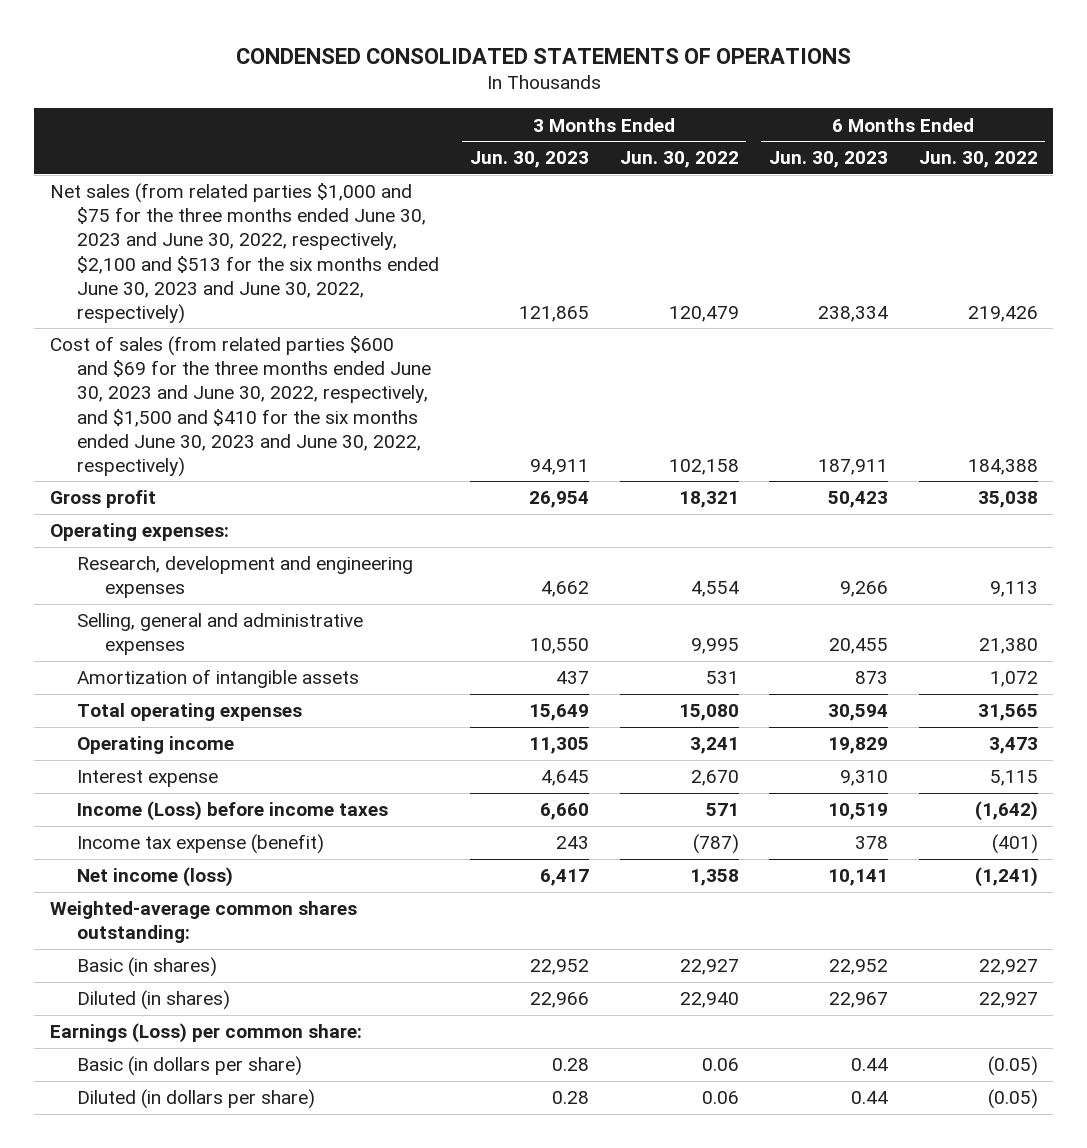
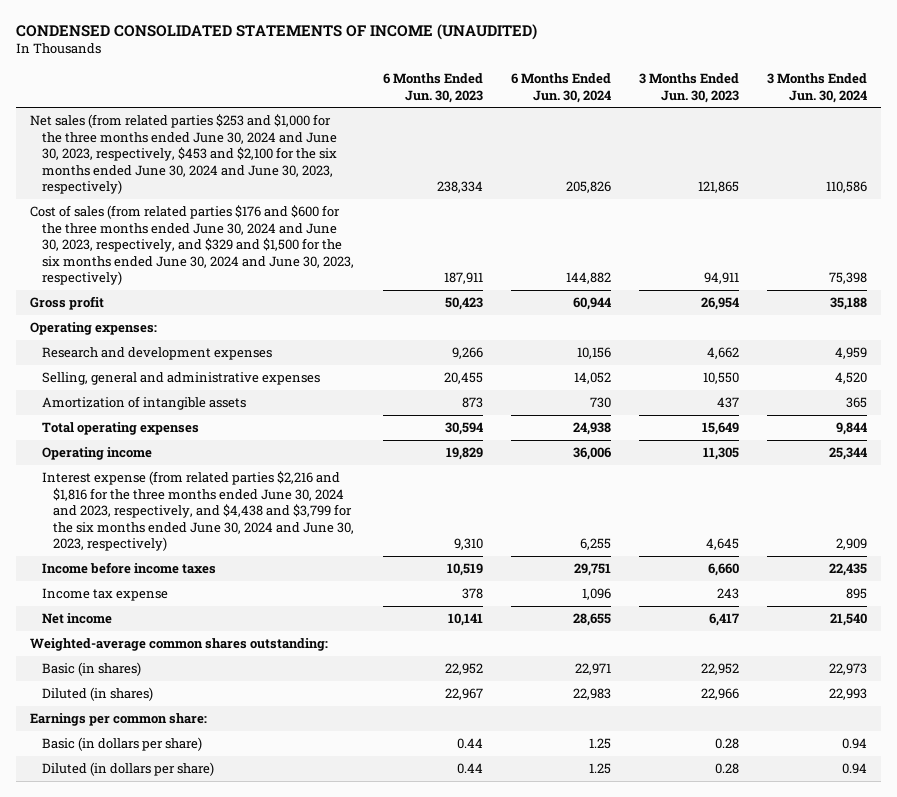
[235,47,851,64] CONDENSED CONSOLIDATED STATEMENTS OF OPERATIONS -> [15,23,537,40] CONDENSED CONSOLIDATED STATEMENTS OF INCOME (UNAUDITED)
[619,151,739,169] Jun. 30, 2022 -> none
[918,151,1038,169] Jun. 30, 2022 -> none
none -> [510,73,611,103] 6 Months Ended Jun. 30, 2024
none -> [766,73,867,103] 3 Months Ended Jun. 30, 2024
[49,183,440,324] Net sales (from related parties $1,000 and $75 for the three months ended June 30, 2023 and June 30, 2022, respectively, $2,100 and $513 for the six months ended June 30, 2023 and June 30, 2022, respectively) -> [29,114,337,195] Net sales (from related parties $253 and $1,000 for the three months ended June 30, 2024 and June 30, 2023, respectively, $453 and $2,100 for the six months ended June 30, 2024 and June 30, 2023, respectively)
[49,336,432,477] Cost of sales (from related parties $600 and $69 for the three months ended June 30, 2023 and June 30, 2022, respectively, and $1,500 and $410 for the six months ended June 30, 2023 and June 30, 2022, respectively) -> [29,205,354,286] Cost of sales (from related parties $176 and $600 for the three months ended June 30, 2024 and June 30, 2023, respectively, and $329 and $1,500 for the six months ended June 30, 2024 and June 30, 2023, respectively)
[77,556,414,599] Research, development and engineering expenses -> [41,347,272,361] Research and development expenses
[77,770,219,788] Interest expense -> [41,471,355,552] Interest expense (from related parties $2,216 and $1,816 for the three months ended June 30, 2024 and 2023, respectively, and $4,438 and $3,799 for the six months ended June 30, 2024 and June 30, 2023, respectively)
[77,801,389,822] Income (Loss) before income taxes -> [41,562,216,575] Income before income taxes
[77,834,325,855] Income tax expense (benefit) -> [41,588,168,602] Income tax expense
[77,867,234,888] Net income (loss) -> [41,613,112,625] Net income
[49,1023,362,1044] Earnings (Loss) per common share: -> [29,713,207,727] Earnings per common share:

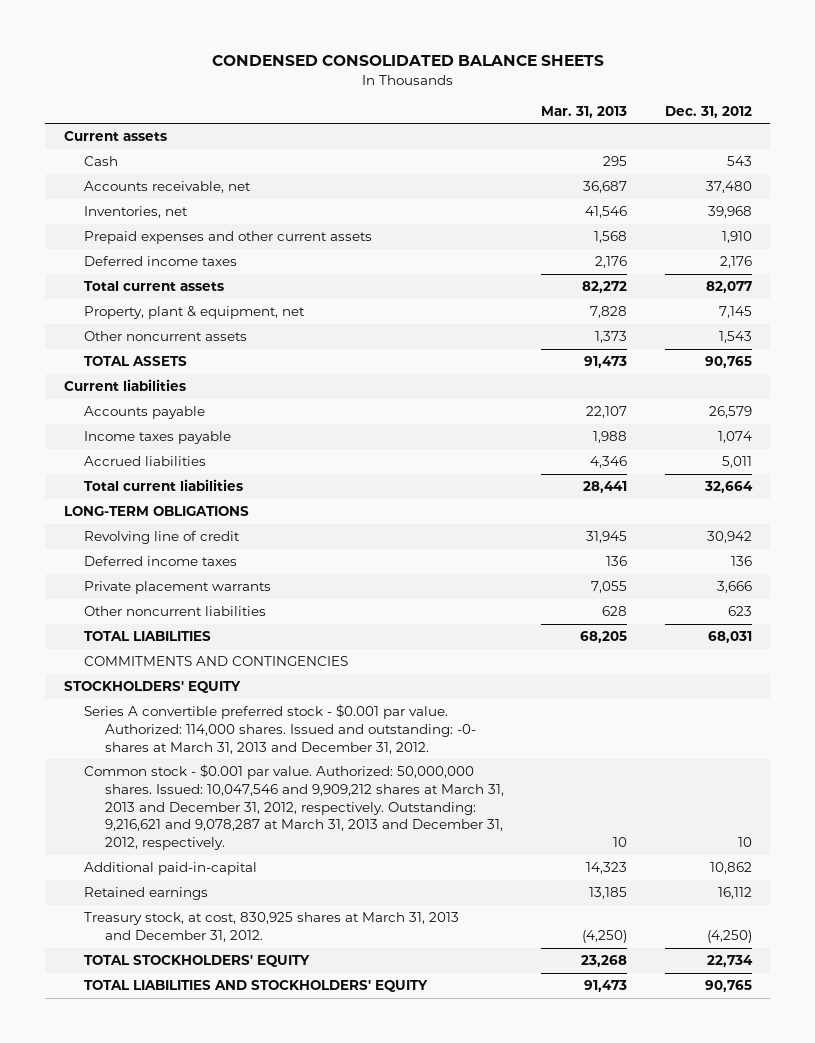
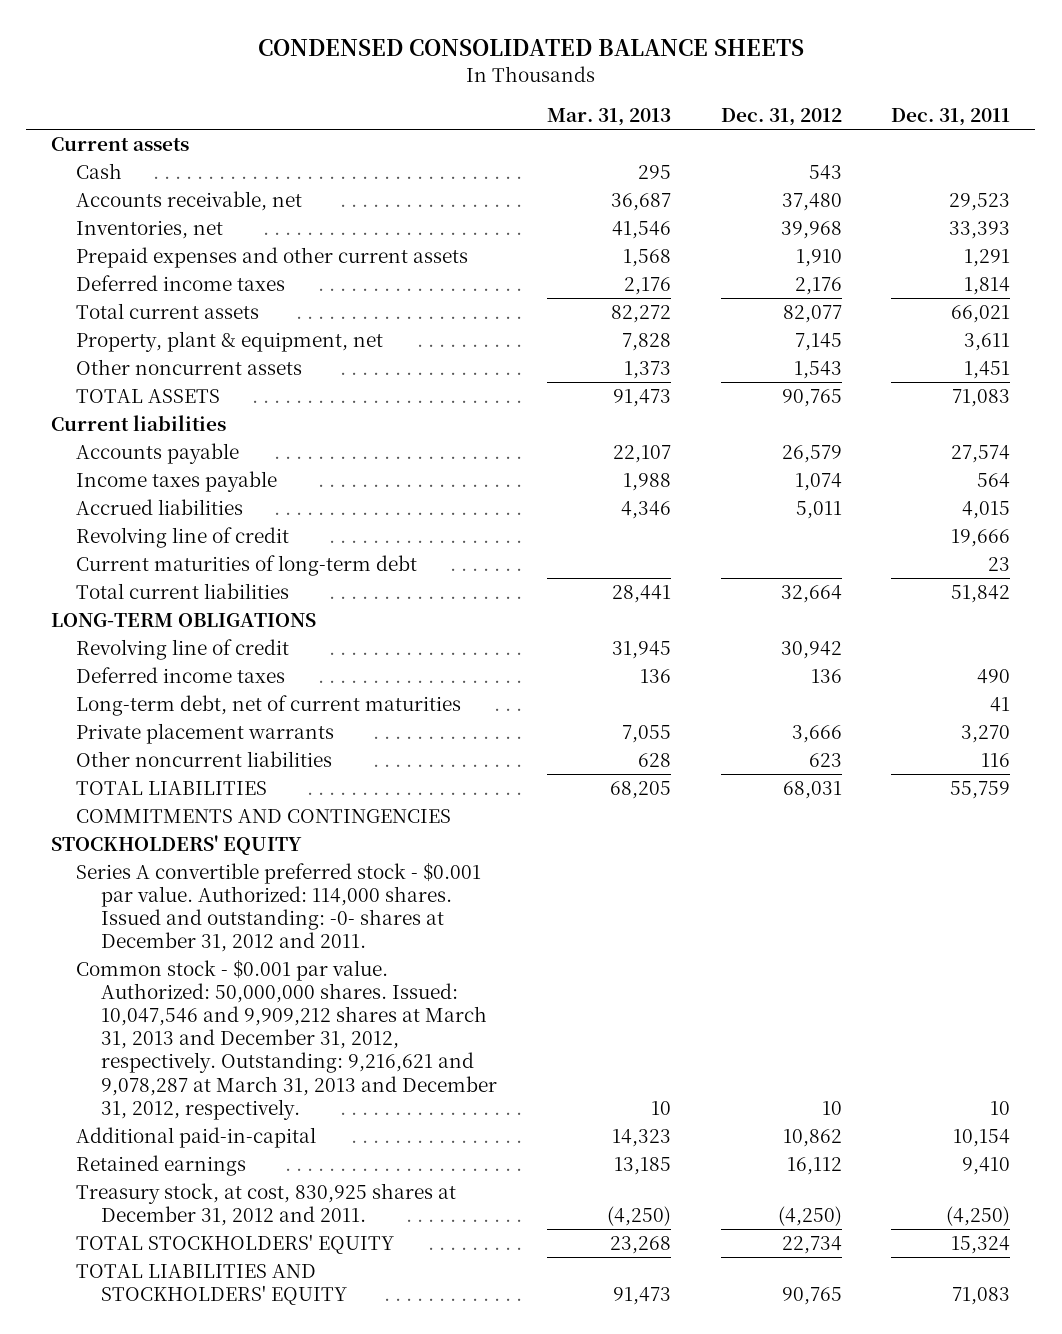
none -> [891,108,1011,127] Dec. 31, 2011
none -> [76,526,290,548] Revolving line of credit
none -> [76,554,418,576] Current maturities of long-term debt
none -> [76,694,462,716] Long-term debt, net of current maturities
[84,704,476,754] Series A convertible preferred stock - $0.001 par value. Authorized: 114,000 shares. Issued and outstanding: -0- shares at March 31, 2013 and December 31, 2012. -> [76,862,482,953] Series A convertible preferred stock - $0.001 par value. Authorized: 114,000 shares. Issued and outstanding: -0- shares at December 31, 2012 and 2011.
[84,912,460,942] Treasury stock, at cost, 830,925 shares at March 31, 2013 and December 31, 2012. -> [76,1182,457,1227] Treasury stock, at cost, 830,925 shares at December 31, 2012 and 2011.

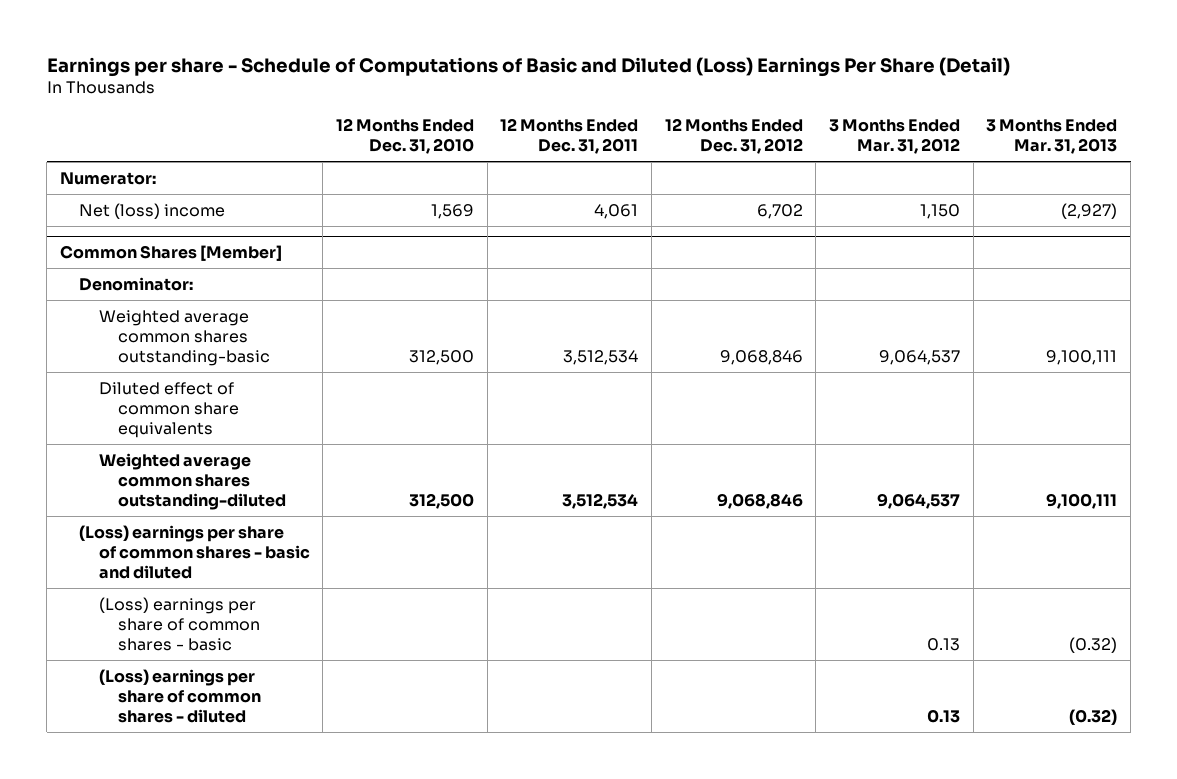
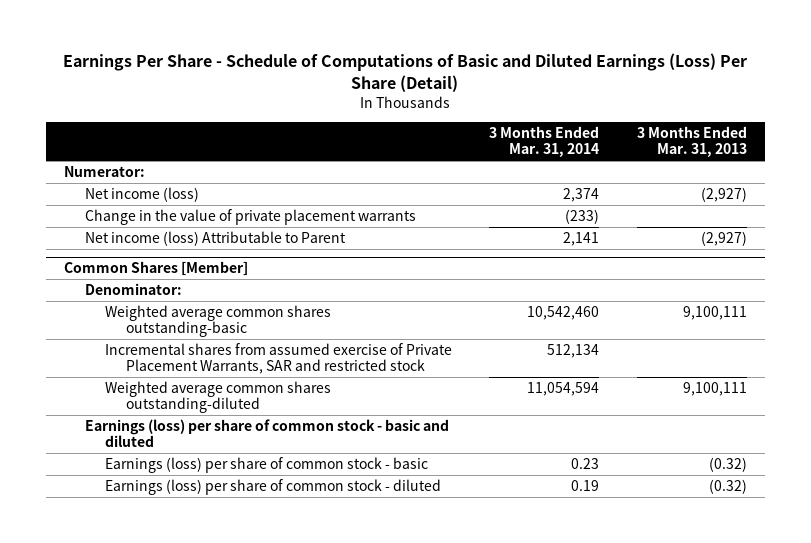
[46,56,1010,77] Earnings per share - Schedule of Computations of Basic and Diluted (Loss) Earnings Per Share (Detail) -> [63,53,748,92] Earnings Per Share - Schedule of Computations of Basic and Diluted Earnings (Loss) Per Share (Detail)
[336,117,475,155] 12 Months Ended Dec. 31, 2010 -> none
[500,117,639,155] 12 Months Ended Dec. 31, 2011 -> none
[664,117,803,155] 12 Months Ended Dec. 31, 2012 -> none
[829,118,961,155] 3 Months Ended Mar. 31, 2012 -> none
none -> [489,125,600,158] 3 Months Ended Mar. 31, 2014
[79,202,226,219] Net (loss) income -> [84,187,199,203] Net income (loss)
none -> [84,209,416,226] Change in the value of private placement warrants
none -> [84,231,346,247] Net income (loss) Attributable to Parent
[98,381,240,438] Diluted effect of common share equivalents -> none
none -> [105,343,453,375] Incremental shares from assumed exercise of Private Placement Warrants, SAR and restricted stock
[79,524,310,579] (Loss) earnings per share of common shares - basic and diluted -> [84,419,449,448] Earnings (loss) per share of common stock - basic and diluted
[98,596,261,651] (Loss) earnings per share of common shares - basic -> [105,457,429,474] Earnings (loss) per share of common stock - basic
[98,668,262,723] (Loss) earnings per share of common shares - diluted -> [105,479,442,496] Earnings (loss) per share of common stock - diluted

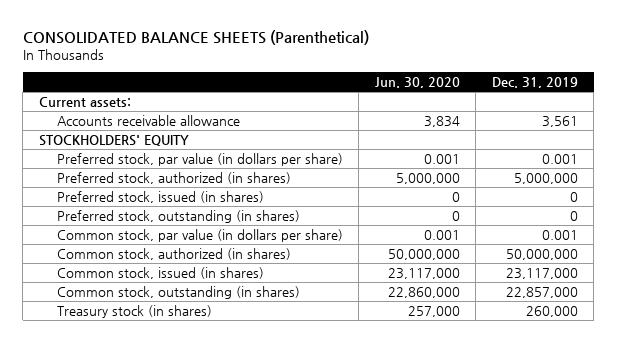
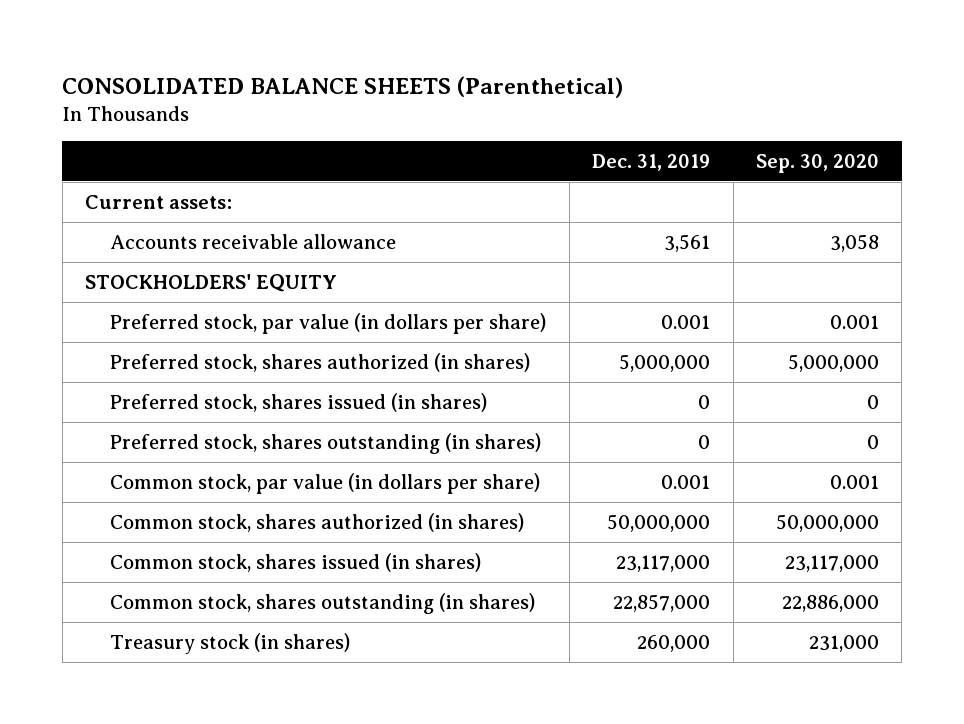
[374,76,460,88] Jun. 30, 2020 -> none
none -> [755,153,879,173] Sep. 30, 2020
[56,172,291,185] Preferred stock, authorized (in shares) -> [110,352,531,372] Preferred stock, shares authorized (in shares)
[56,191,264,204] Preferred stock, issued (in shares) -> [110,392,488,412] Preferred stock, shares issued (in shares)
[56,210,300,224] Preferred stock, outstanding (in shares) -> [110,432,542,454] Preferred stock, shares outstanding (in shares)
[56,248,291,261] Common stock, authorized (in shares) -> [110,512,525,532] Common stock, shares authorized (in shares)
[56,267,264,280] Common stock, issued (in shares) -> [110,552,482,572] Common stock, shares issued (in shares)
[56,286,300,300] Common stock, outstanding (in shares) -> [110,592,536,614] Common stock, shares outstanding (in shares)

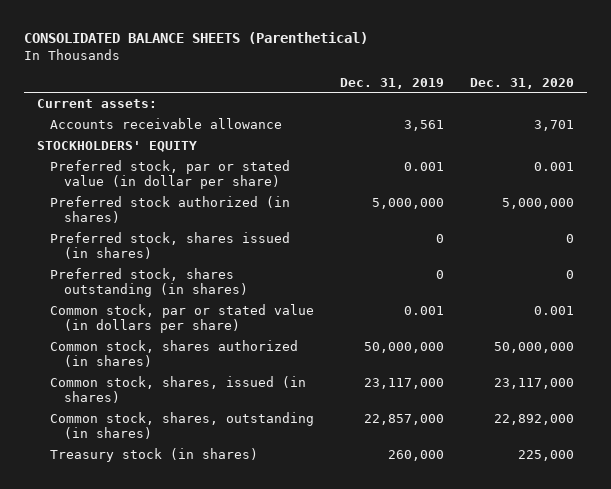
[755,153,879,173] Sep. 30, 2020 -> none
none -> [470,77,575,89] Dec. 31, 2020
[110,312,547,334] Preferred stock, par value (in dollars per share) -> [50,159,291,190] Preferred stock, par or stated value (in dollar per share)
[110,352,531,372] Preferred stock, shares authorized (in shares) -> [50,195,291,224] Preferred stock authorized (in shares)
[110,472,541,494] Common stock, par value (in dollars per share) -> [50,303,315,334] Common stock, par or stated value (in dollars per share)
[110,552,482,572] Common stock, shares issued (in shares) -> [50,375,307,404] Common stock, shares, issued (in shares)
[110,592,536,614] Common stock, shares outstanding (in shares) -> [50,411,315,440] Common stock, shares, outstanding (in shares)

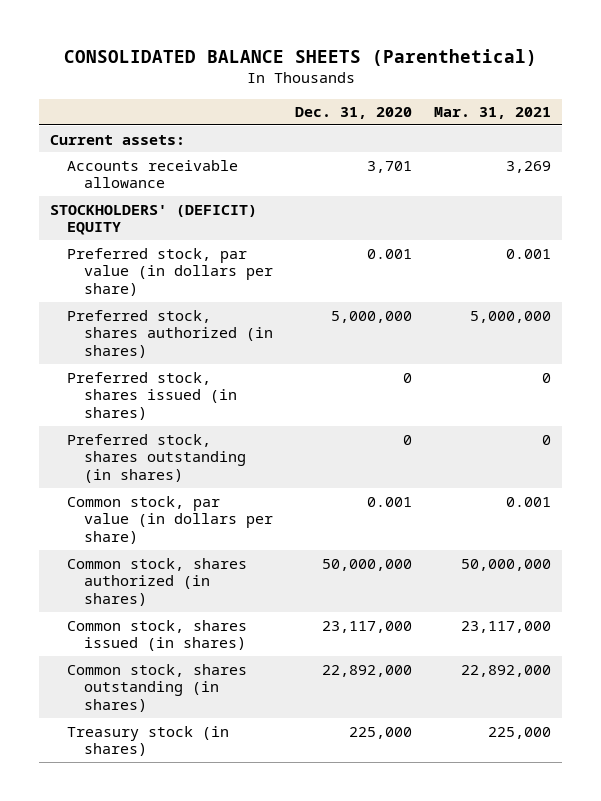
[340,77,445,89] Dec. 31, 2019 -> none
none -> [433,107,551,120] Mar. 31, 2021
[36,140,197,152] STOCKHOLDERS' EQUITY -> [50,204,258,236] STOCKHOLDERS' (DEFICIT) EQUITY
[50,159,291,190] Preferred stock, par or stated value (in dollar per share) -> [67,247,274,296] Preferred stock, par value (in dollars per share)
[50,195,291,224] Preferred stock authorized (in shares) -> [67,309,274,358] Preferred stock, shares authorized (in shares)
[50,303,315,334] Common stock, par or stated value (in dollars per share) -> [67,495,274,544] Common stock, par value (in dollars per share)
[50,375,307,404] Common stock, shares, issued (in shares) -> [67,619,248,652] Common stock, shares issued (in shares)
[50,411,315,440] Common stock, shares, outstanding (in shares) -> [67,663,248,712] Common stock, shares outstanding (in shares)

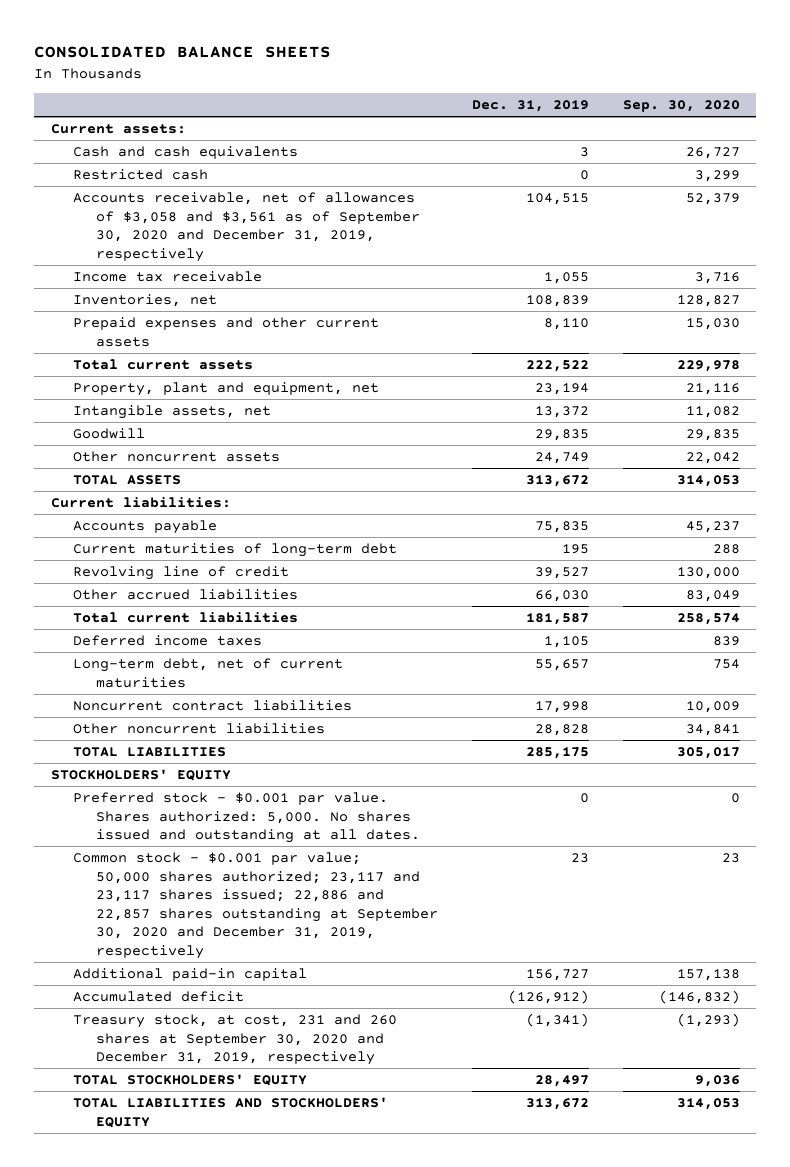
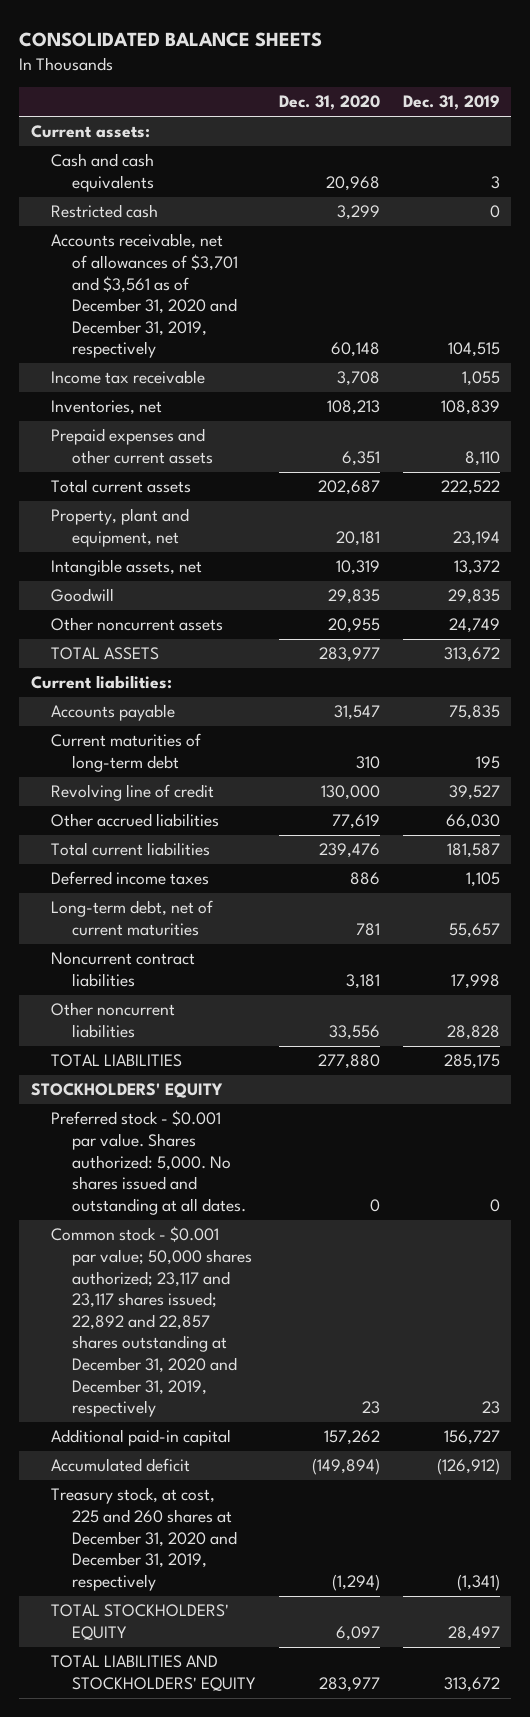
[622,99,740,112] Sep. 30, 2020 -> none
none -> [278,95,380,111] Dec. 31, 2020
[73,192,421,262] Accounts receivable, net of allowances of $3,058 and $3,561 as of September 30, 2020 and December 31, 2019, respectively -> [51,233,239,359] Accounts receivable, net of allowances of $3,701 and $3,561 as of December 31, 2020 and December 31, 2019, respectively
[73,852,439,959] Common stock - $0.001 par value; 50,000 shares authorized; 23,117 and 23,117 shares issued; 22,886 and 22,857 shares outstanding at September 30, 2020 and December 31, 2019, respectively -> [51,1226,253,1418] Common stock - $0.001 par value; 50,000 shares authorized; 23,117 and 23,117 shares issued; 22,892 and 22,857 shares outstanding at December 31, 2020 and December 31, 2019, respectively
[73,1014,398,1066] Treasury stock, at cost, 231 and 260 shares at September 30, 2020 and December 31, 2019, respectively -> [51,1487,238,1591] Treasury stock, at cost, 225 and 260 shares at December 31, 2020 and December 31, 2019, respectively

